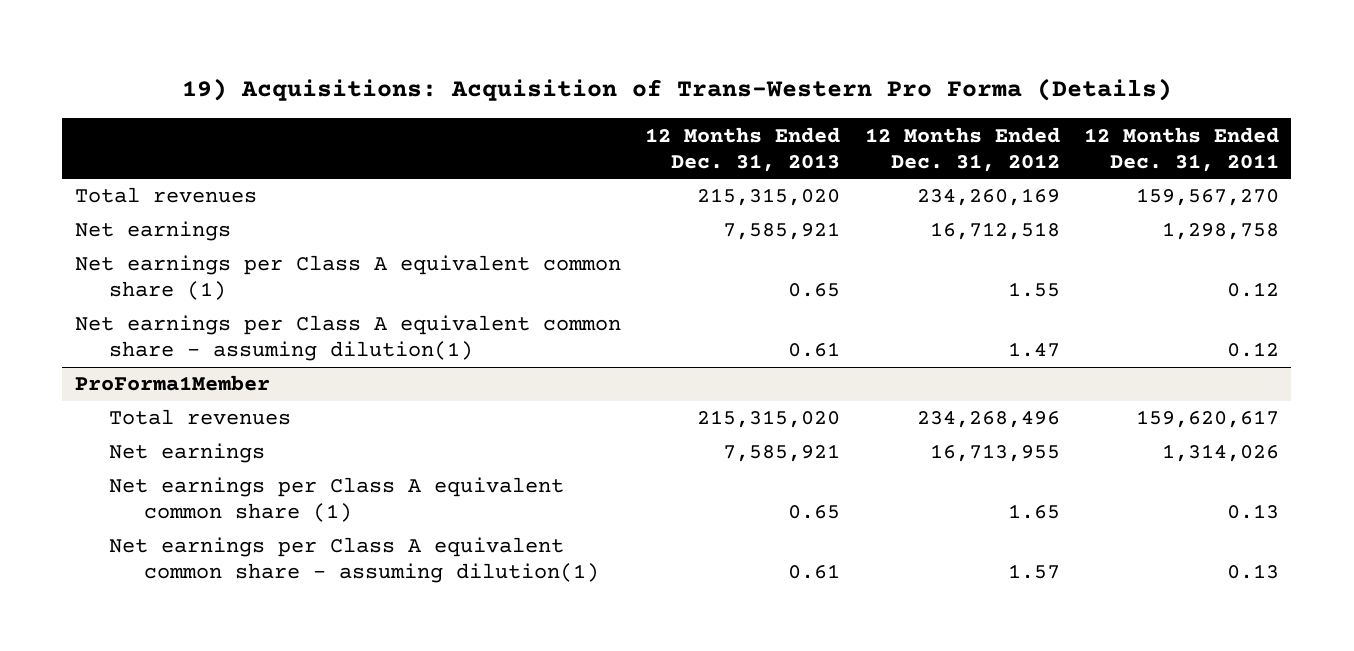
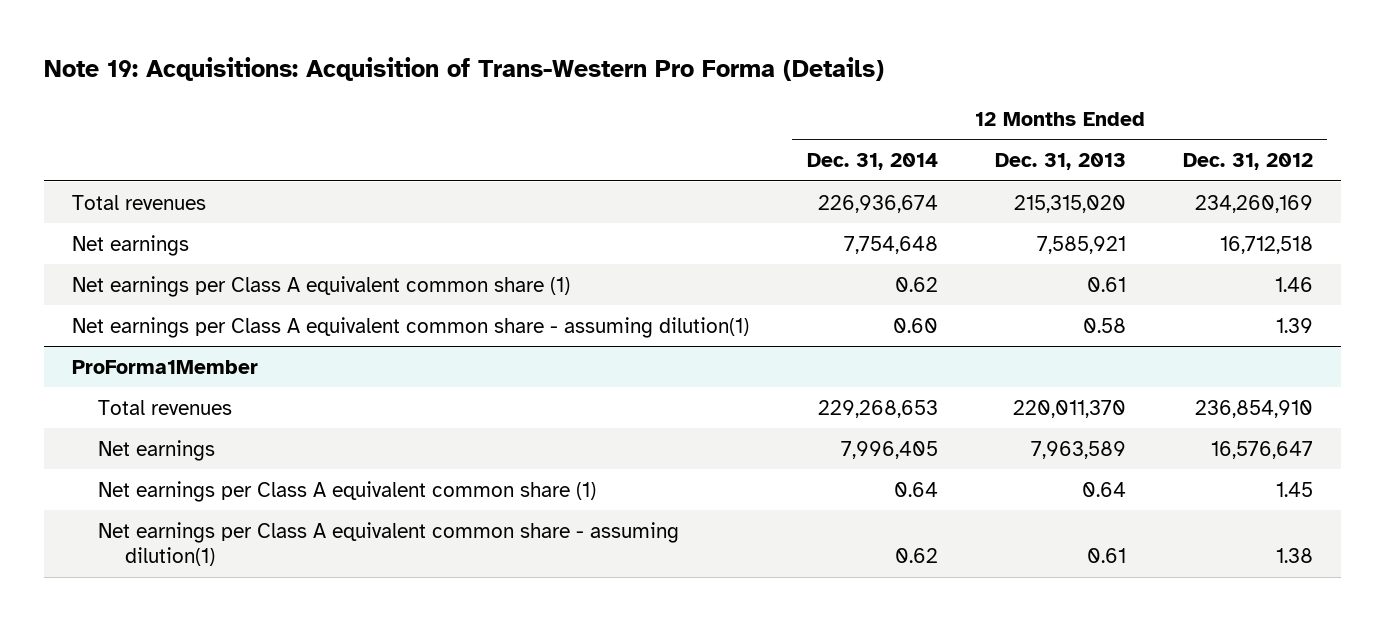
[181,78,1172,102] 19) Acquisitions: Acquisition of Trans-Western Pro Forma (Details) -> [43,56,884,81] Note 19: Acquisitions: Acquisition of Trans-Western Pro Forma (Details)
[1084,126,1280,172] 12 Months Ended Dec. 31, 2011 -> none
none -> [806,153,938,171] Dec. 31, 2014
[788,283,841,298] 0.65 -> [1086,276,1126,292] 0.61
[1007,282,1060,298] 1.55 -> [1274,276,1313,292] 1.46
[788,342,841,358] 0.61 -> [1082,317,1126,333] 0.58
[1007,342,1060,358] 1.47 -> [1275,317,1313,333] 1.39
[697,410,841,429] 215,315,020 -> [1012,399,1126,418] 220,011,370
[916,411,1060,429] 234,268,496 -> [1194,399,1313,418] 236,854,910
[723,444,841,463] 7,585,921 -> [1030,440,1126,459] 7,963,589
[929,444,1060,463] 16,713,955 -> [1210,440,1313,459] 16,576,647
[788,505,841,520] 0.65 -> [1081,481,1126,497] 0.64
[1007,504,1060,520] 1.65 -> [1275,481,1313,497] 1.45
[1007,564,1060,580] 1.57 -> [1275,548,1313,564] 1.38

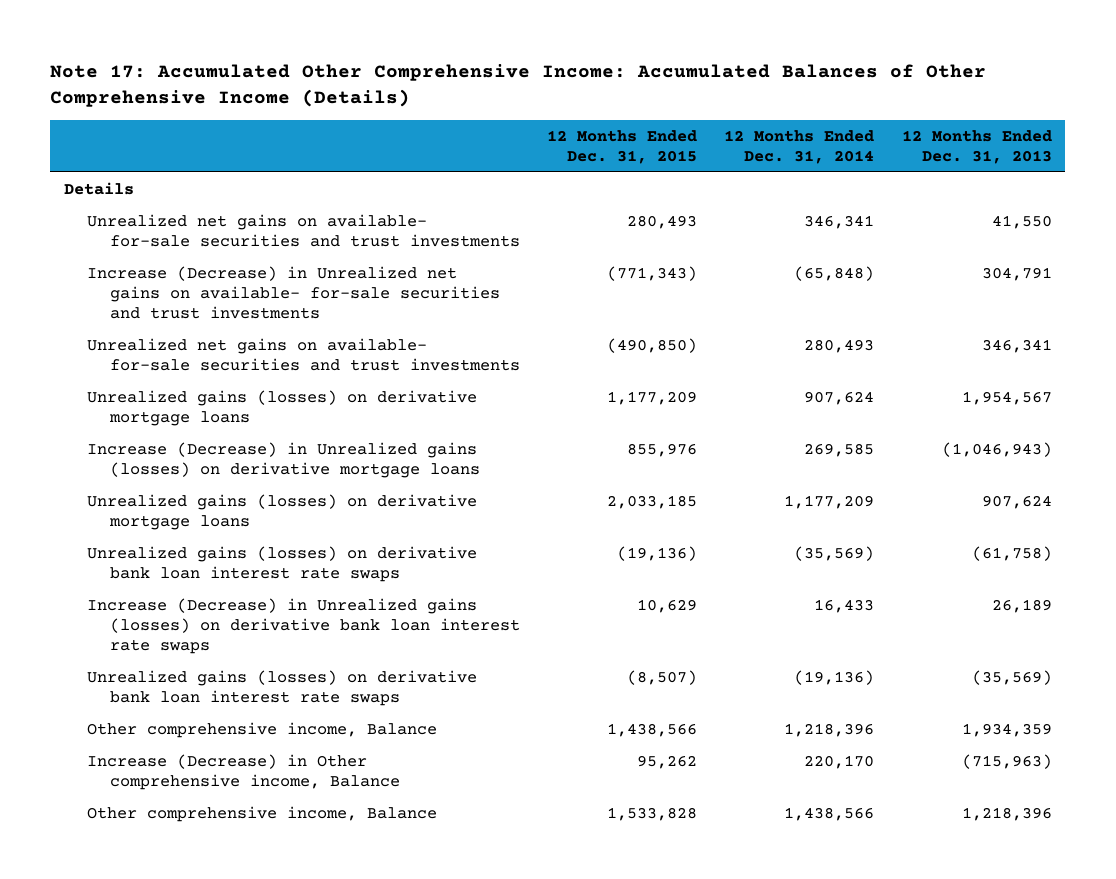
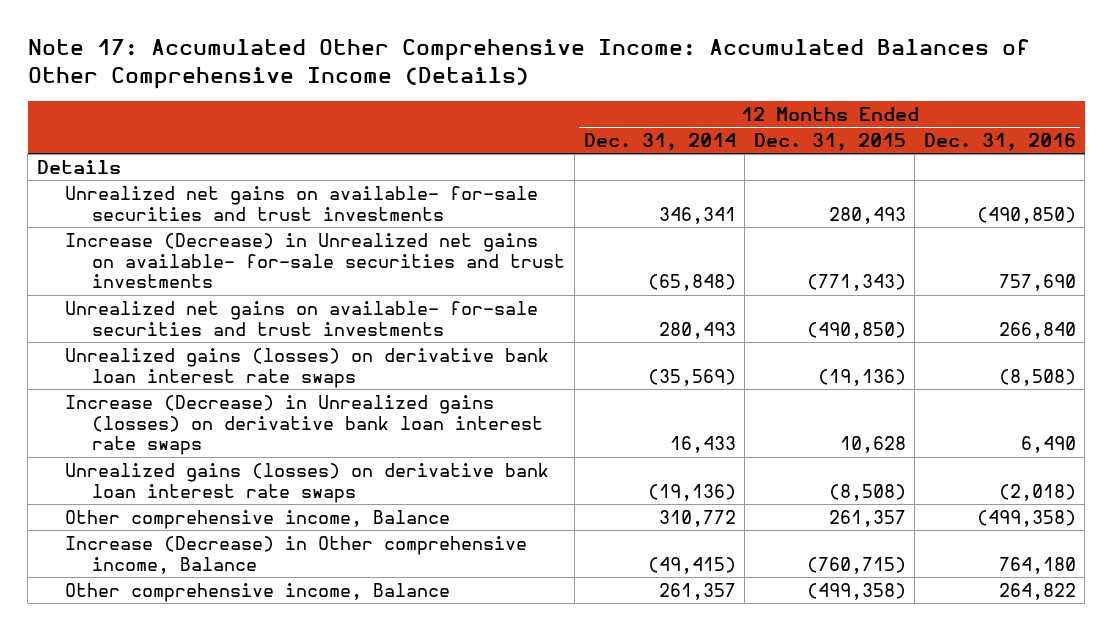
[901,129,1052,164] 12 Months Ended Dec. 31, 2013 -> none
none -> [923,132,1076,151] Dec. 31, 2016
[86,389,477,426] Unrealized gains (losses) on derivative mortgage loans -> none
[86,441,480,478] Increase (Decrease) in Unrealized gains (losses) on derivative mortgage loans -> none
[86,493,477,530] Unrealized gains (losses) on derivative mortgage loans -> none
[637,598,698,613] 10,629 -> [839,436,906,454] 10,628
[627,669,698,685] (8,507) -> [828,483,906,501] (8,508)
[607,722,698,737] 1,438,566 -> [828,509,906,527] 261,357
[784,722,875,737] 1,218,396 -> [658,509,736,527] 310,772
[637,754,698,769] 95,262 -> [806,556,906,574] (760,715)
[804,754,875,769] 220,170 -> [647,556,736,574] (49,415)
[607,806,698,821] 1,533,828 -> [806,582,906,600] (499,358)
[784,806,875,821] 1,438,566 -> [658,582,736,600] 261,357

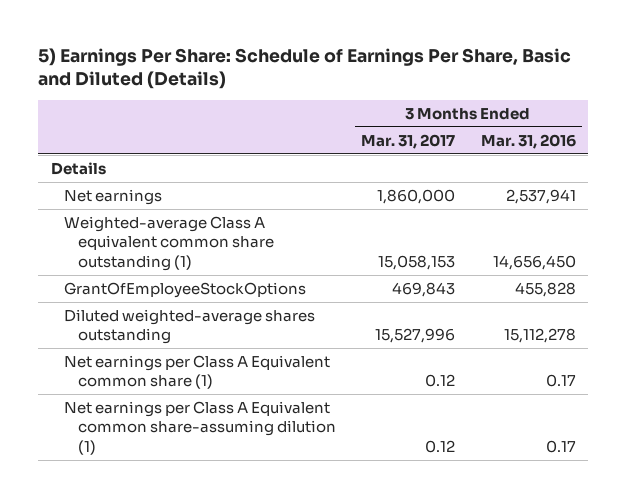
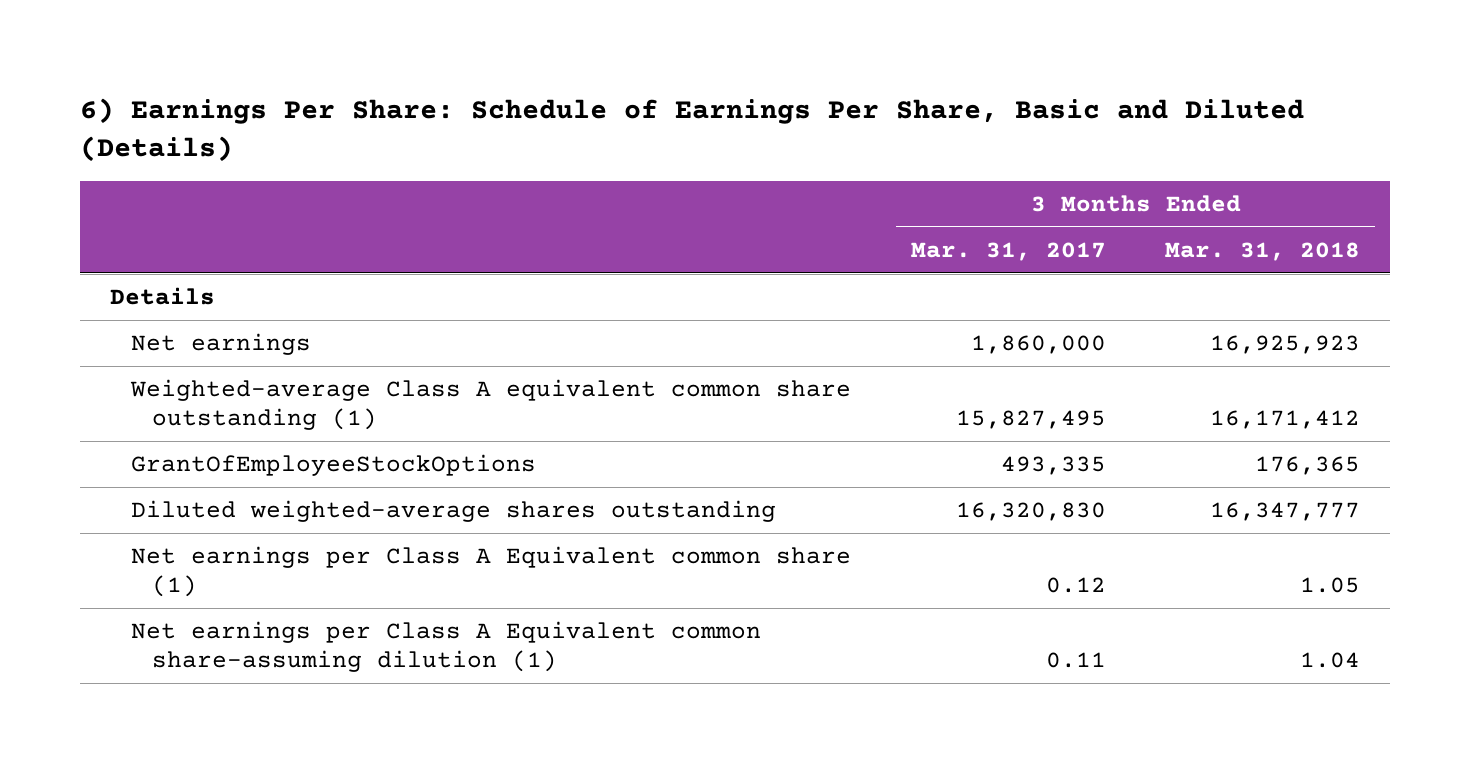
[38,47,572,89] 5) Earnings Per Share: Schedule of Earnings Per Share, Basic and Diluted (Details) -> [79,97,1304,163] 6) Earnings Per Share: Schedule of Earnings Per Share, Basic and Diluted (Details)
[480,133,576,149] Mar. 31, 2016 -> none
none -> [1165,241,1361,261] Mar. 31, 2018
[378,254,456,270] 15,058,153 -> [955,409,1106,429] 15,827,495
[392,281,456,297] 469,843 -> [1000,456,1106,476] 493,335
[375,328,456,344] 15,527,996 -> [955,502,1106,522] 16,320,830
[425,439,456,453] 0.12 -> [1045,651,1106,668] 0.11

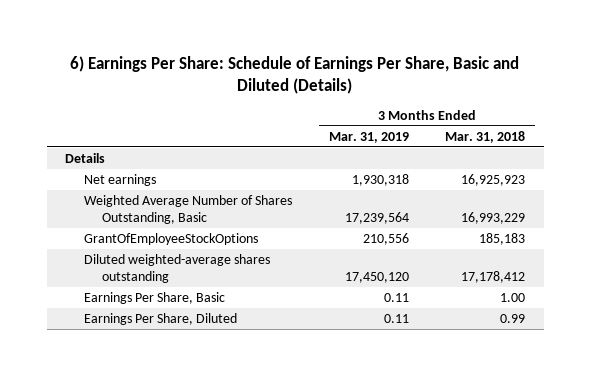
[910,241,1106,261] Mar. 31, 2017 -> none
none -> [328,131,409,143] Mar. 31, 2019
[129,379,851,430] Weighted-average Class A equivalent common share outstanding (1) -> [83,194,292,224] Weighted Average Number of Shares Outstanding, Basic
[1210,409,1361,429] 16,171,412 -> [461,211,526,224] 16,993,229
[1255,456,1361,476] 176,365 -> [479,232,526,245] 185,183
[1210,502,1361,522] 16,347,777 -> [461,270,526,283] 17,178,412
[130,546,851,597] Net earnings per Class A Equivalent common share (1) -> [83,291,225,304] Earnings Per Share, Basic
[1300,576,1361,593] 1.05 -> [500,292,526,302] 1.00
[130,621,761,672] Net earnings per Class A Equivalent common share-assuming dilution (1) -> [83,312,237,325] Earnings Per Share, Diluted
[1300,651,1361,668] 1.04 -> [500,313,526,323] 0.99

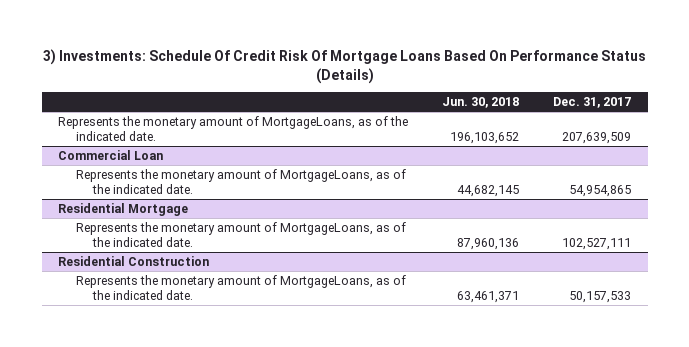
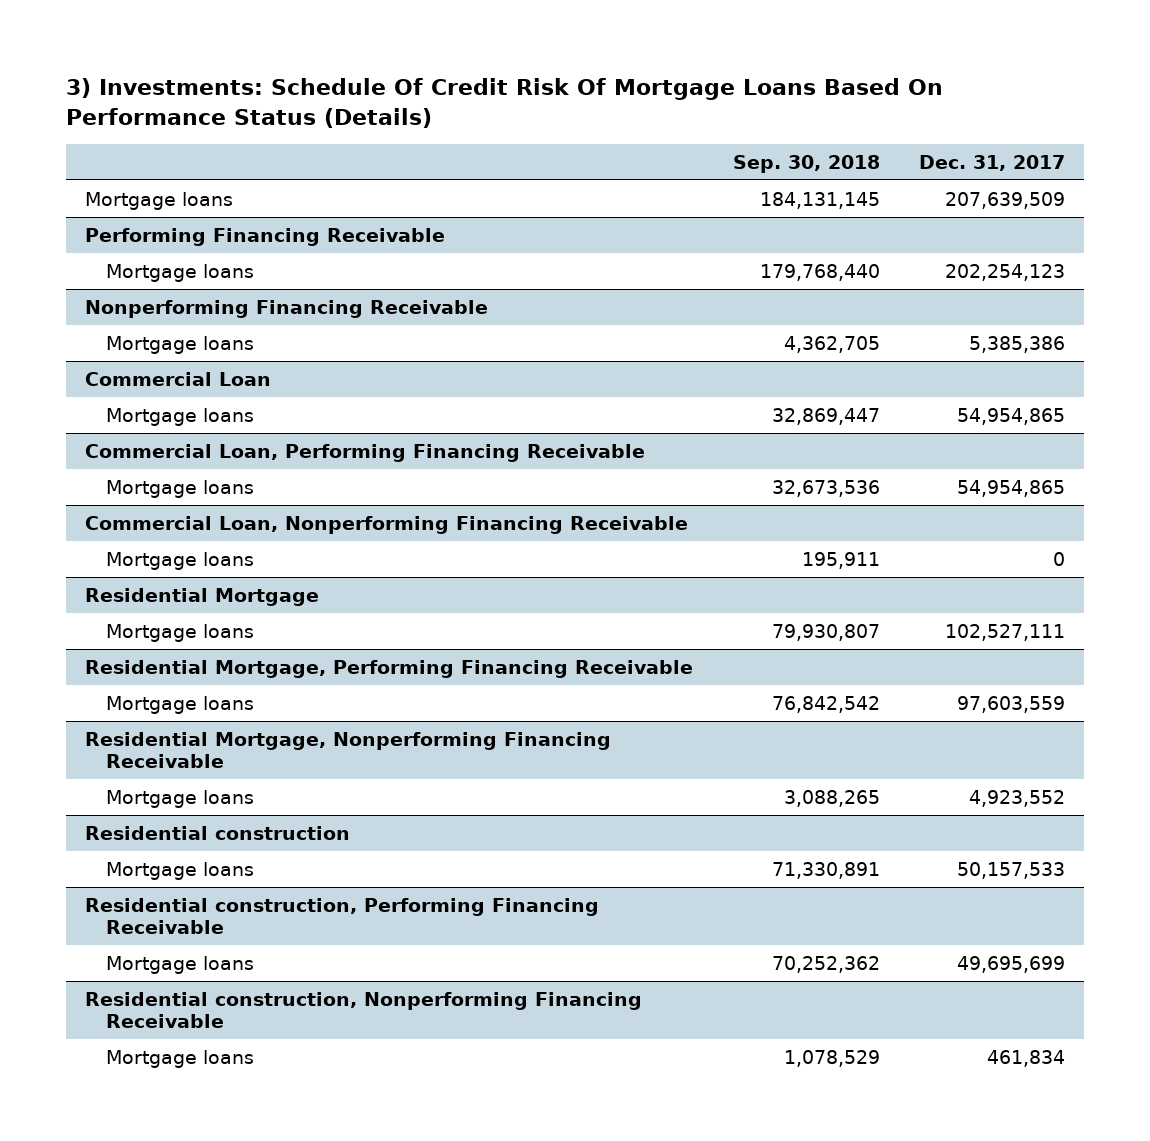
[442,97,520,109] Jun. 30, 2018 -> none
none -> [732,154,880,173] Sep. 30, 2018
[58,115,409,142] Represents the monetary amount of MortgageLoans, as of the indicated date. -> [85,192,234,211] Mortgage loans
none -> [85,228,446,247] Performing Financing Receivable
none -> [105,264,254,283] Mortgage loans
none -> [85,300,489,319] Nonperforming Financing Receivable
none -> [105,336,254,355] Mortgage loans
[75,168,406,195] Represents the monetary amount of MortgageLoans, as of the indicated date. -> [105,408,254,427] Mortgage loans
none -> [85,444,646,463] Commercial Loan, Performing Financing Receivable
none -> [105,480,254,499] Mortgage loans
none -> [85,516,689,535] Commercial Loan, Nonperforming Financing Receivable
none -> [105,552,254,571] Mortgage loans
[75,221,406,248] Represents the monetary amount of MortgageLoans, as of the indicated date. -> [105,624,254,643] Mortgage loans
none -> [85,660,694,679] Residential Mortgage, Performing Financing Receivable
none -> [105,696,254,715] Mortgage loans
none -> [85,732,612,768] Residential Mortgage, Nonperforming Financing Receivable
none -> [105,790,254,809] Mortgage loans
[58,255,210,266] Residential Construction -> [85,826,351,841] Residential construction
[75,274,406,301] Represents the monetary amount of MortgageLoans, as of the indicated date. -> [105,862,254,881] Mortgage loans
none -> [85,898,600,934] Residential construction, Performing Financing Receivable
none -> [105,956,254,975] Mortgage loans
none -> [85,992,643,1028] Residential construction, Nonperforming Financing Receivable
none -> [105,1050,254,1069] Mortgage loans

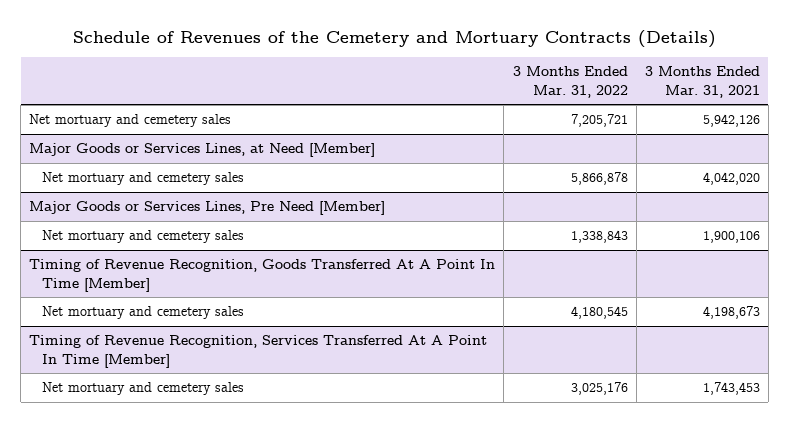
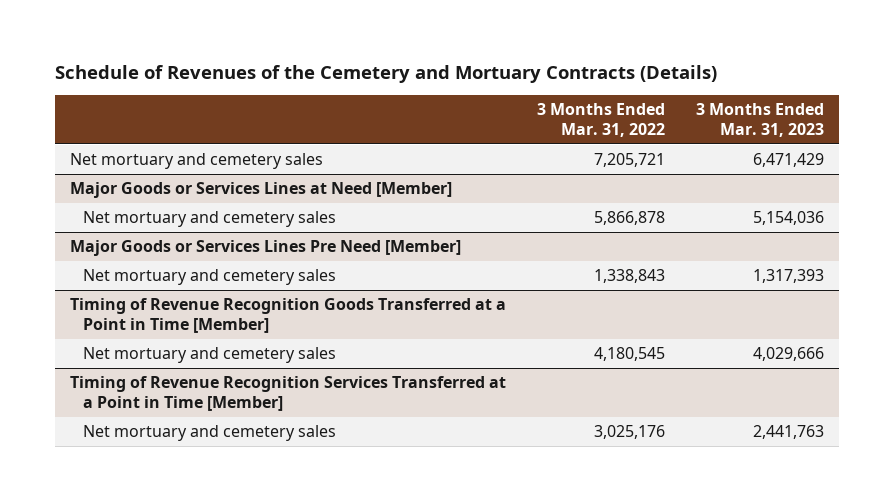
[644,66,760,98] 3 Months Ended Mar. 31, 2021 -> none
none -> [695,103,824,138] 3 Months Ended Mar. 31, 2023
[29,143,376,158] Major Goods or Services Lines, at Need [Member] -> [69,182,452,199] Major Goods or Services Lines at Need [Member]
[29,201,386,216] Major Goods or Services Lines, Pre Need [Member] -> [69,240,461,257] Major Goods or Services Lines Pre Need [Member]
[29,259,496,292] Timing of Revenue Recognition, Goods Transferred At A Point In Time [Member] -> [69,298,506,334] Timing of Revenue Recognition Goods Transferred at a Point in Time [Member]
[29,335,488,368] Timing of Revenue Recognition, Services Transferred At A Point In Time [Member] -> [69,376,506,412] Timing of Revenue Recognition Services Transferred at a Point in Time [Member]

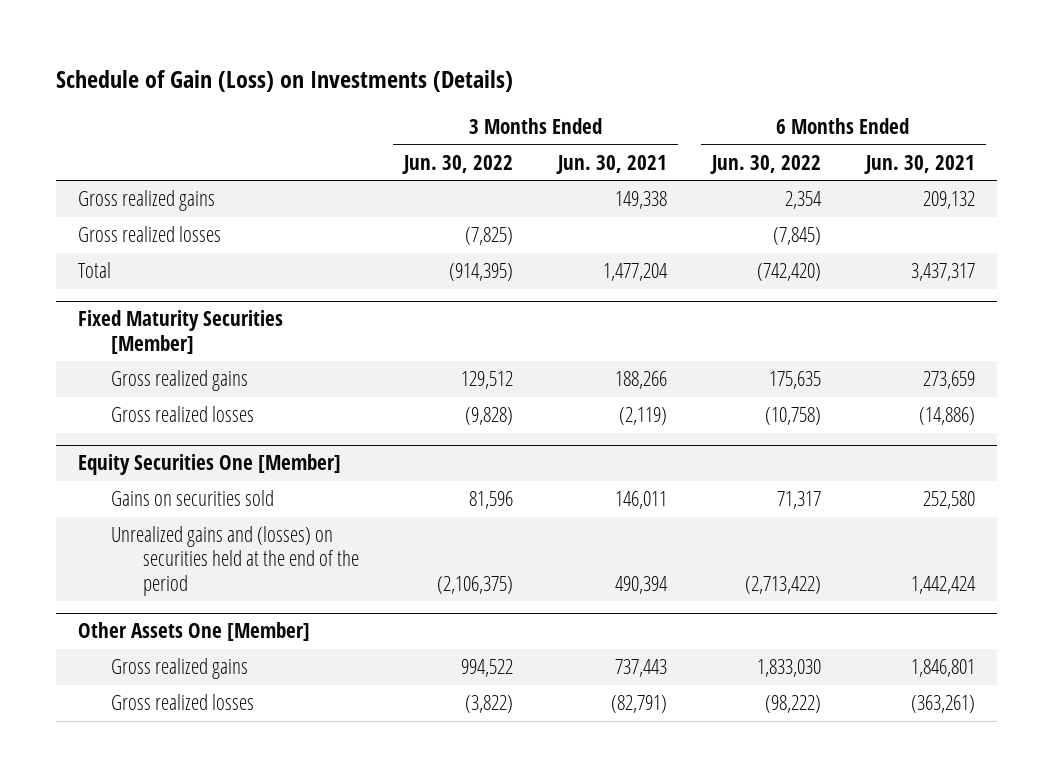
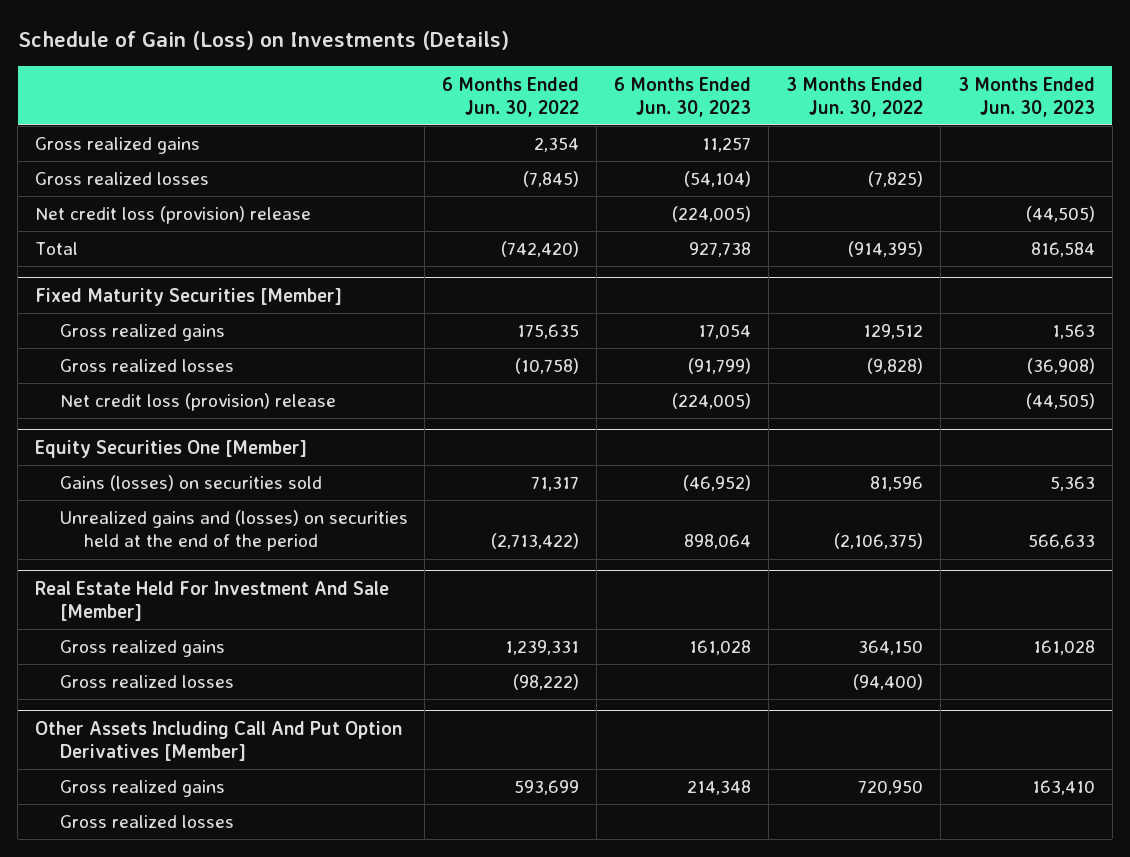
[556,154,668,174] Jun. 30, 2021 -> none
[863,154,975,174] Jun. 30, 2021 -> none
none -> [614,76,752,117] 6 Months Ended Jun. 30, 2023
none -> [957,76,1095,117] 3 Months Ended Jun. 30, 2023
none -> [34,206,311,225] Net credit loss (provision) release
none -> [59,393,336,412] Net credit loss (provision) release
[110,490,274,507] Gains on securities sold -> [59,475,322,492] Gains (losses) on securities sold
[78,622,311,642] Other Assets One [Member] -> none
none -> [34,580,389,622] Real Estate Held For Investment And Sale [Member]
[461,659,514,678] 994,522 -> [857,640,923,656] 364,150
[756,659,821,678] 1,833,030 -> [505,640,580,656] 1,239,331
[465,695,514,714] (3,822) -> [852,674,923,691] (94,400)
none -> [34,720,402,762] Other Assets Including Call And Put Option Derivatives [Member]
none -> [59,780,225,798] Gross realized gains
none -> [59,815,234,829] Gross realized losses

